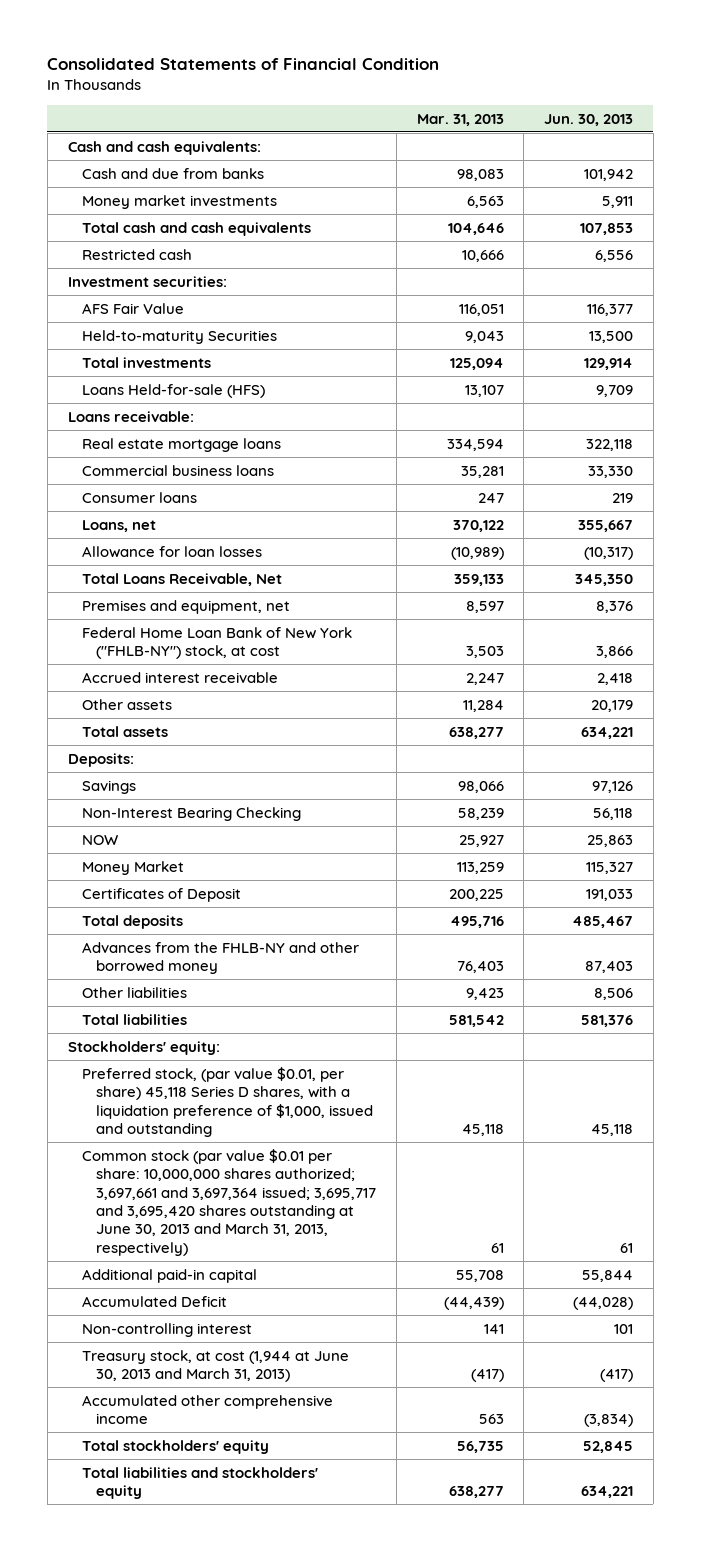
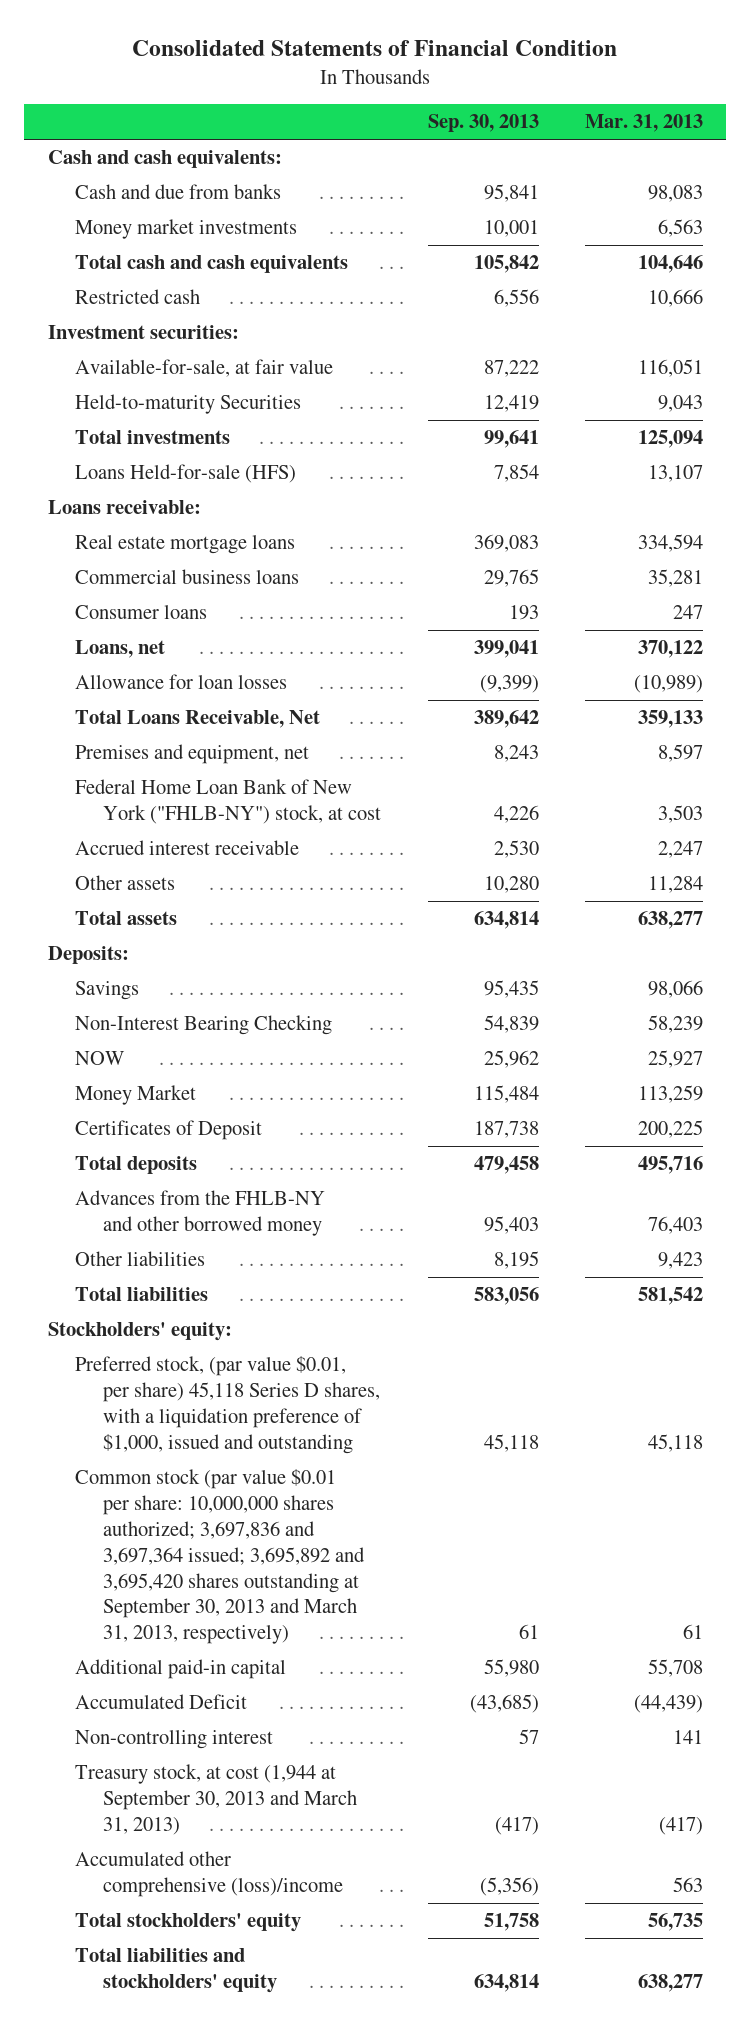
[543,113,633,126] Jun. 30, 2013 -> none
none -> [427,114,539,133] Sep. 30, 2013
[81,302,184,314] AFS Fair Value -> [75,359,334,378] Available-for-sale, at fair value
[81,1148,377,1256] Common stock (par value $0.01 per share: 10,000,000 shares authorized; 3,697,661 and 3,697,364 issued; 3,695,717 and 3,695,420 shares outstanding at June 30, 2013 and March 31, 2013, respectively) -> [75,1469,366,1645] Common stock (par value $0.01 per share: 10,000,000 shares authorized; 3,697,836 and 3,697,364 issued; 3,695,892 and 3,695,420 shares outstanding at September 30, 2013 and March 31, 2013, respectively)
[81,1349,349,1383] Treasury stock, at cost (1,944 at June 30, 2013 and March 31, 2013) -> [75,1764,358,1835] Treasury stock, at cost (1,944 at September 30, 2013 and March 31, 2013)
[81,1394,333,1425] Accumulated other comprehensive income -> [75,1851,344,1898] Accumulated other comprehensive (loss)/income

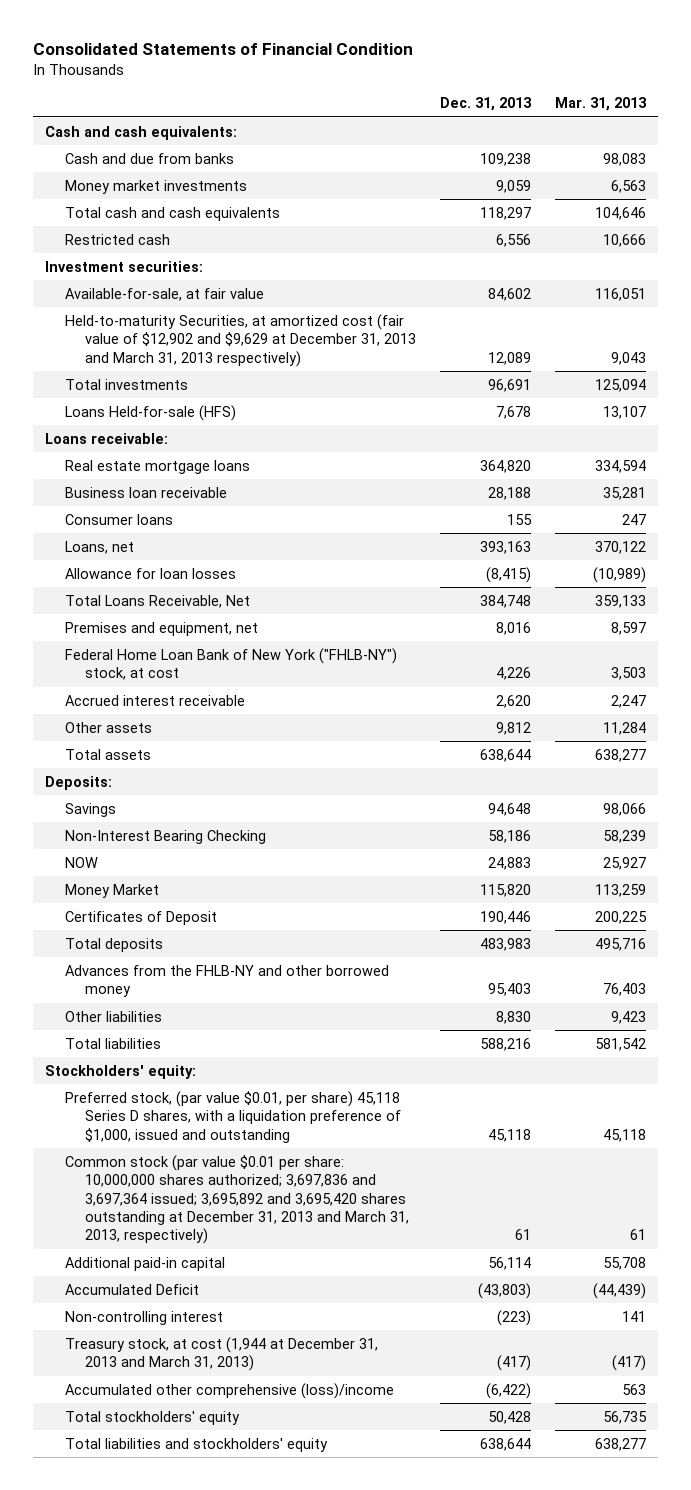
[427,114,539,133] Sep. 30, 2013 -> none
none -> [440,97,533,112] Dec. 31, 2013
[75,394,302,415] Held-to-maturity Securities -> [64,313,416,367] Held-to-maturity Securities, at amortized cost (fair value of $12,902 and $9,629 at December 31, 2013 and March 31, 2013 respectively)
[75,569,300,585] Commercial business loans -> [64,486,227,498] Business loan receivable
[75,1469,366,1645] Common stock (par value $0.01 per share: 10,000,000 shares authorized; 3,697,836 and 3,697,364 issued; 3,695,892 and 3,695,420 shares outstanding at September 30, 2013 and March 31, 2013, respectively) -> [64,1154,409,1245] Common stock (par value $0.01 per share: 10,000,000 shares authorized; 3,697,836 and 3,697,364 issued; 3,695,892 and 3,695,420 shares outstanding at December 31, 2013 and March 31, 2013, respectively)
[75,1764,358,1835] Treasury stock, at cost (1,944 at September 30, 2013 and March 31, 2013) -> [64,1336,378,1372] Treasury stock, at cost (1,944 at December 31, 2013 and March 31, 2013)

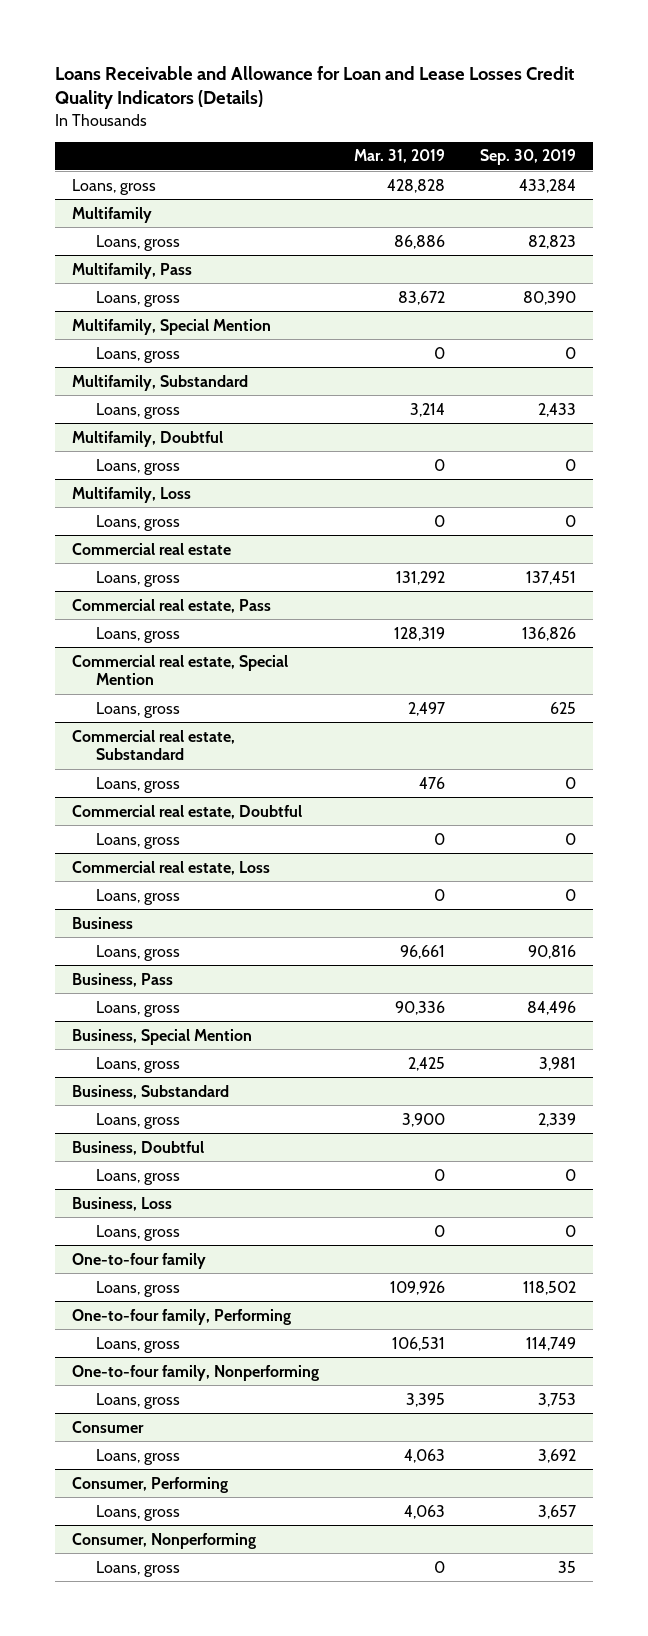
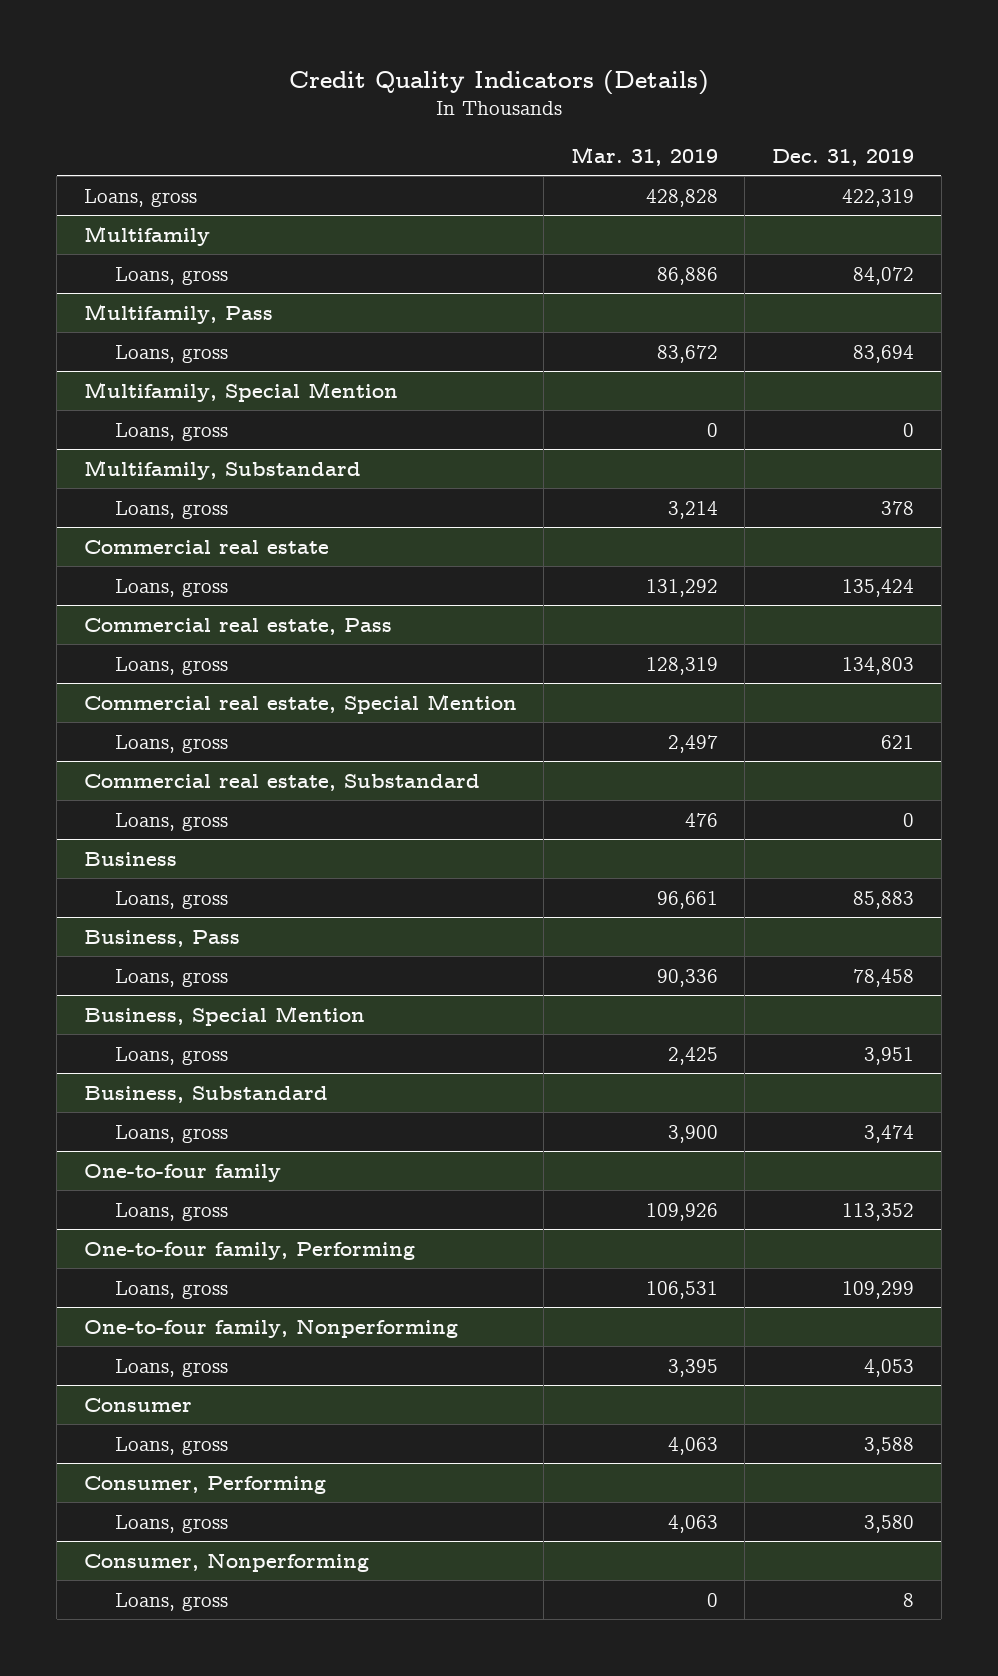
[54,65,574,110] Loans Receivable and Allowance for Loan and Lease Losses Credit Quality Indicators (Details) -> [288,70,709,96] Credit Quality Indicators (Details)
[479,149,576,166] Sep. 30, 2019 -> none
none -> [772,148,915,166] Dec. 31, 2019
[72,430,224,447] Multifamily, Doubtful -> none
[95,458,180,475] Loans, gross -> none
[72,486,192,503] Multifamily, Loss -> none
[95,514,180,531] Loans, gross -> none
[72,804,303,819] Commercial real estate, Doubtful -> none
[95,832,180,849] Loans, gross -> none
[72,860,271,875] Commercial real estate, Loss -> none
[95,888,180,905] Loans, gross -> none
[72,1140,205,1155] Business, Doubtful -> none
[95,1168,180,1185] Loans, gross -> none
[72,1196,173,1211] Business, Loss -> none
[95,1224,180,1241] Loans, gross -> none

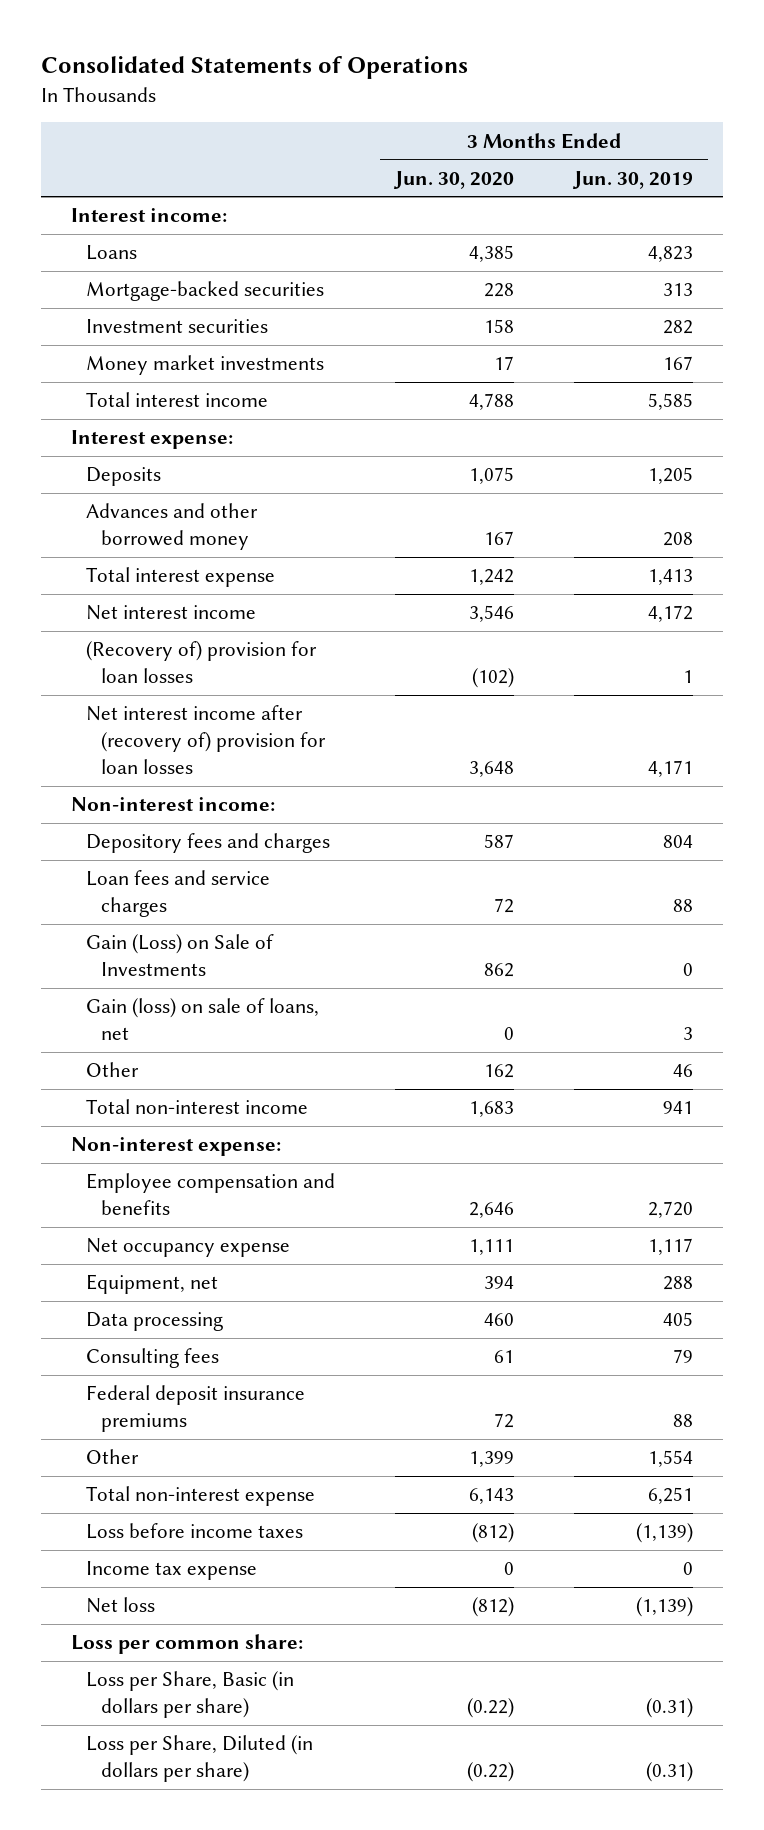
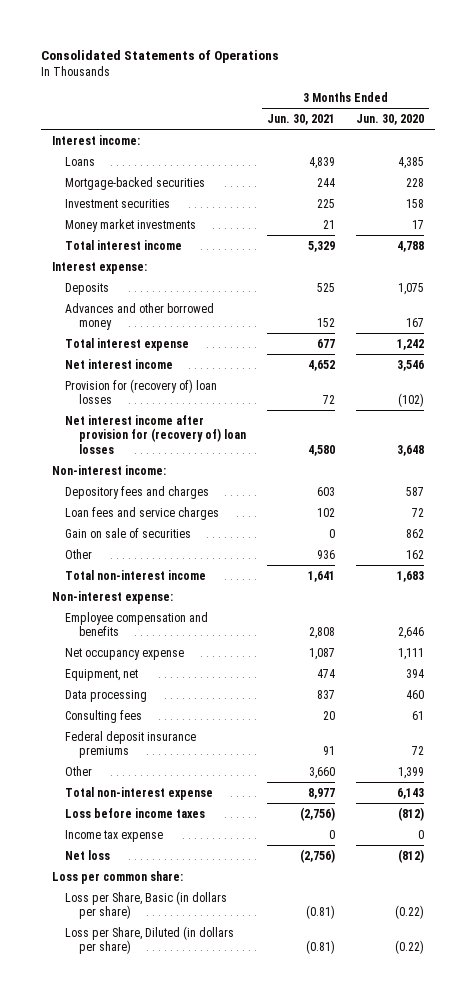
[572,170,694,189] Jun. 30, 2019 -> none
none -> [267,113,336,125] Jun. 30, 2021
[85,641,317,684] (Recovery of) provision for loan losses -> [65,378,218,405] Provision for (recovery of) loan losses
[85,705,326,775] Net interest income after (recovery of) provision for loan losses -> [65,414,247,454] Net interest income after provision for (recovery of) loan losses
[85,998,319,1041] Gain (loss) on sale of loans, net -> none
[85,934,274,977] Gain (Loss) on Sale of Investments -> [65,527,192,538] Gain on sale of securities

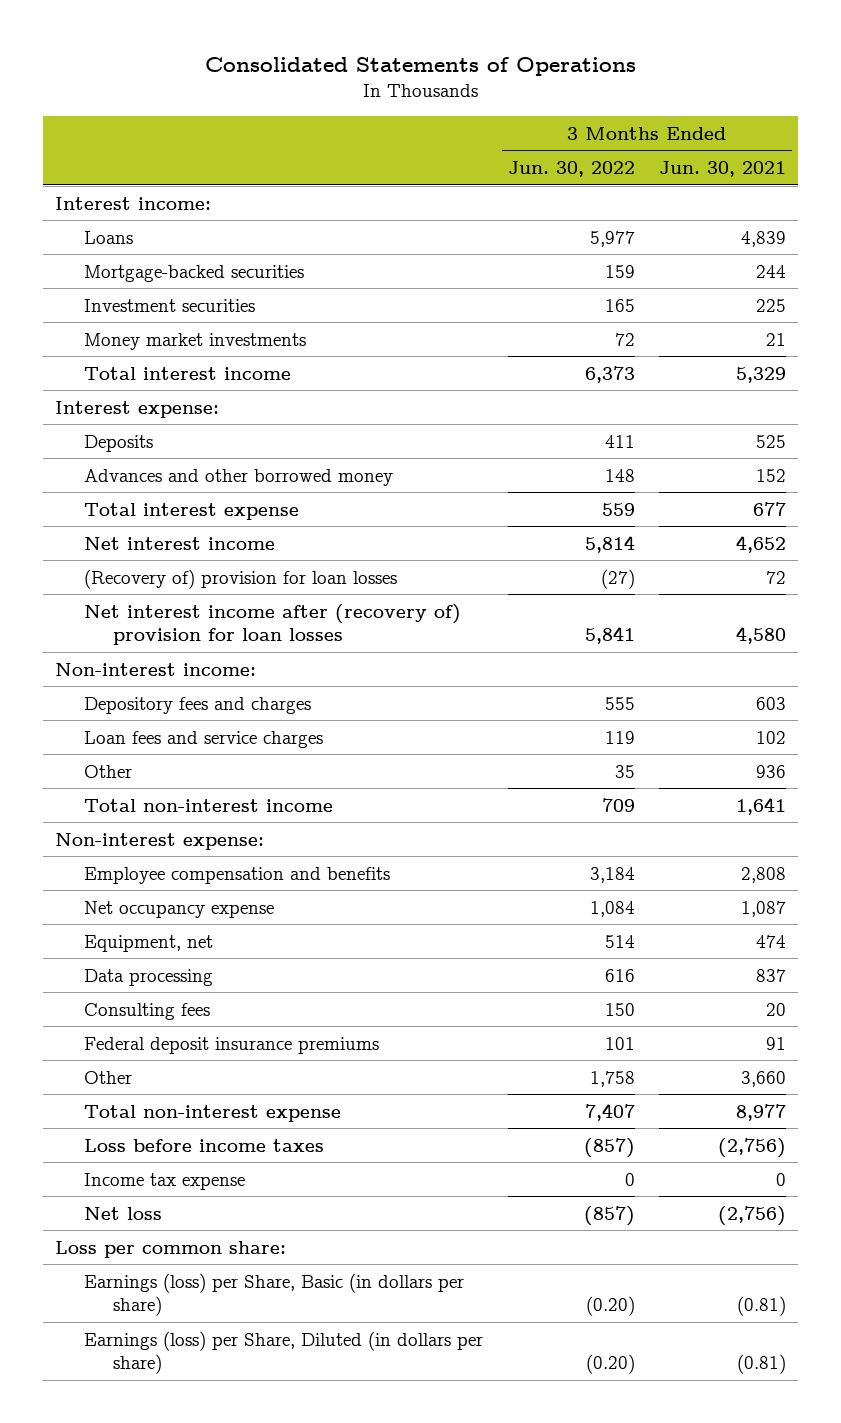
[356,113,425,125] Jun. 30, 2020 -> none
none -> [507,160,635,177] Jun. 30, 2022
[65,378,218,405] Provision for (recovery of) loan losses -> [84,568,398,589] (Recovery of) provision for loan losses
[65,414,247,454] Net interest income after provision for (recovery of) loan losses -> [84,603,462,646] Net interest income after (recovery of) provision for loan losses
[65,527,192,538] Gain on sale of securities -> none
[65,890,228,920] Loss per Share, Basic (in dollars per share) -> [84,1272,465,1317] Earnings (loss) per Share, Basic (in dollars per share)
[65,925,235,955] Loss per Share, Diluted (in dollars per share) -> [84,1330,484,1375] Earnings (loss) per Share, Diluted (in dollars per share)

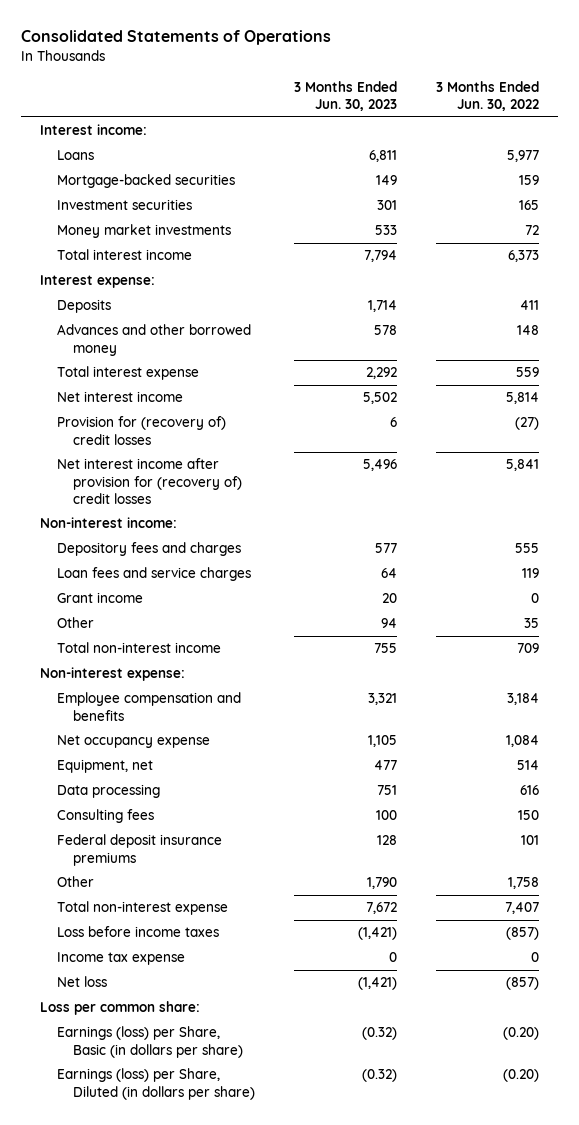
[659,160,787,177] Jun. 30, 2021 -> none
none -> [293,81,397,112] 3 Months Ended Jun. 30, 2023
[84,568,398,589] (Recovery of) provision for loan losses -> [56,416,226,445] Provision for (recovery of) credit losses
[84,603,462,646] Net interest income after (recovery of) provision for loan losses -> [56,458,242,504] Net interest income after provision for (recovery of) credit losses
none -> [56,592,143,604] Grant income

